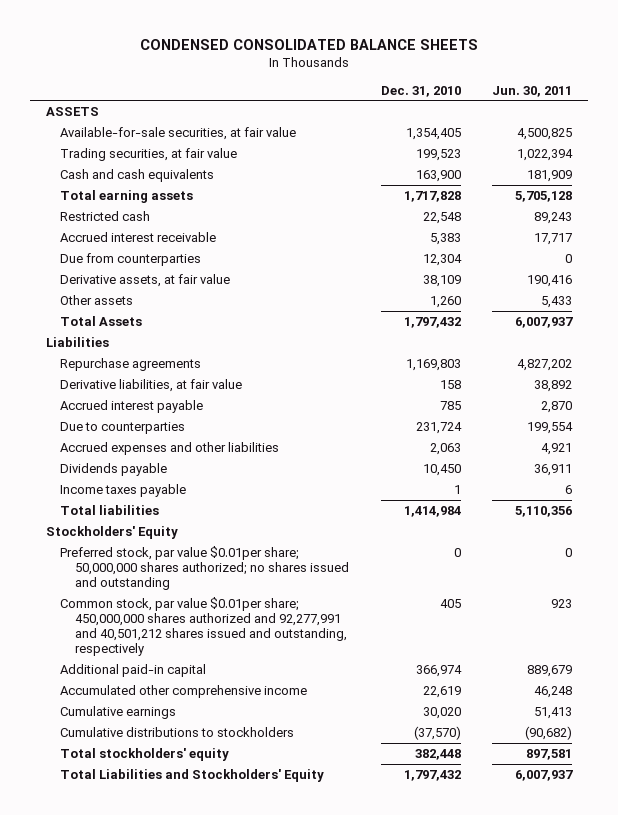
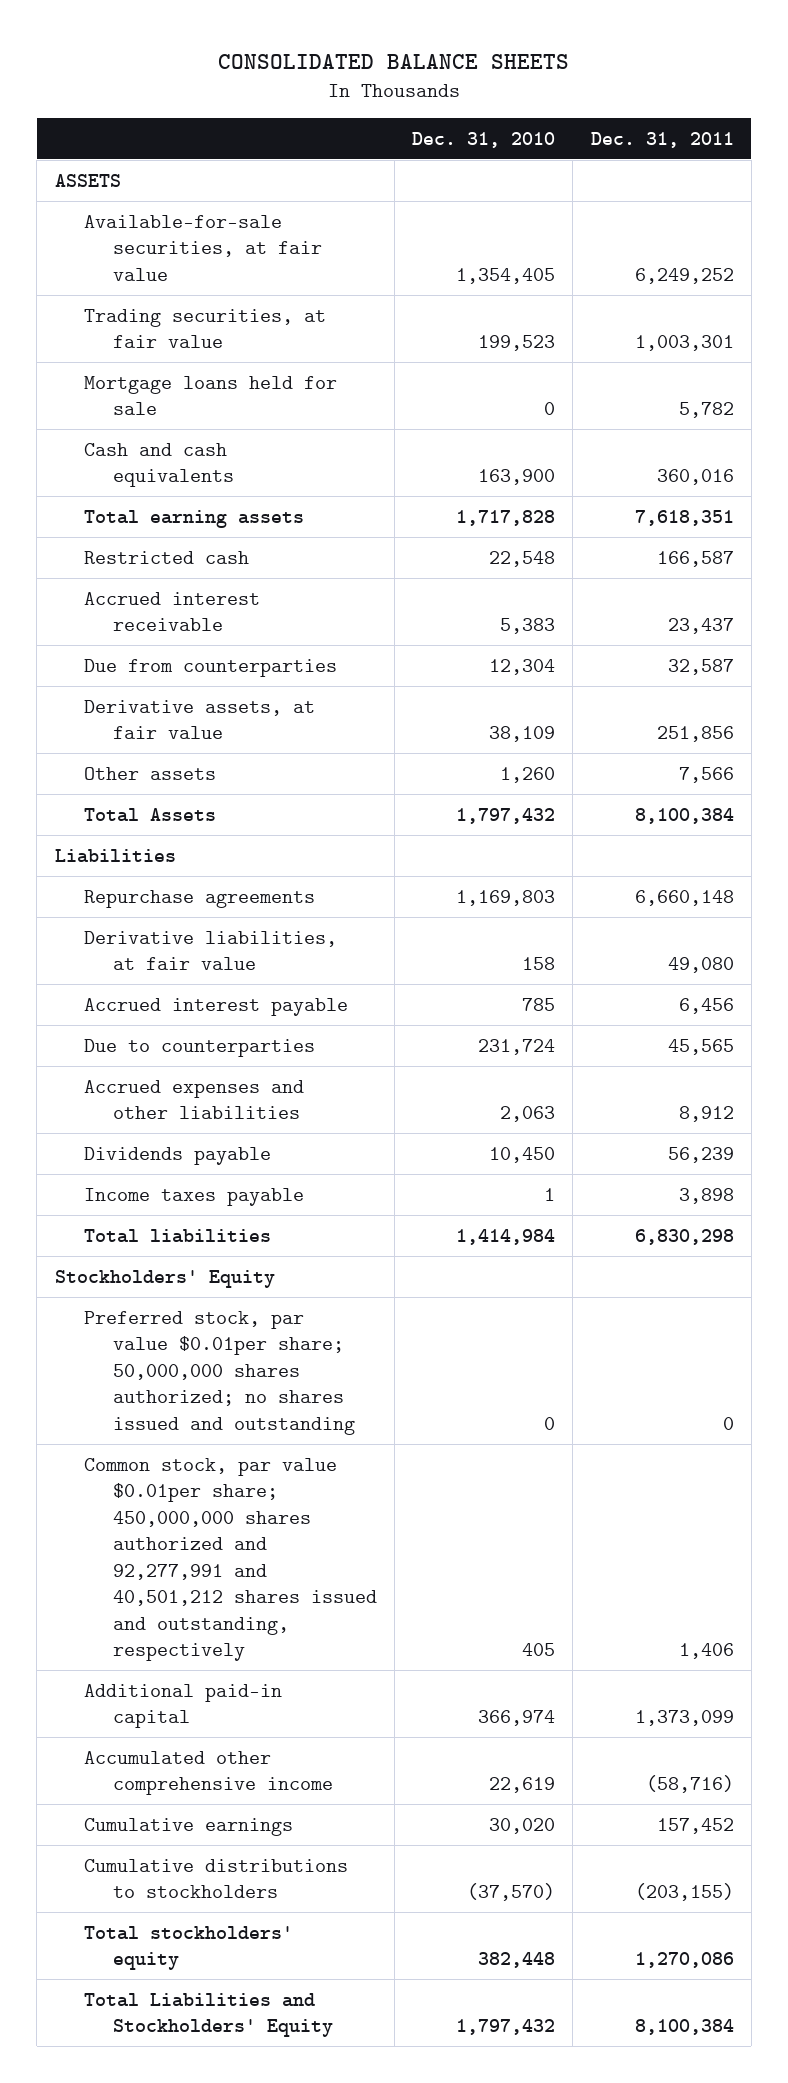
[140,38,479,50] CONDENSED CONSOLIDATED BALANCE SHEETS -> [218,54,570,70] CONSOLIDATED BALANCE SHEETS
[492,85,573,97] Jun. 30, 2011 -> none
none -> [590,131,734,148] Dec. 31, 2011
none -> [83,375,337,416] Mortgage loans held for sale

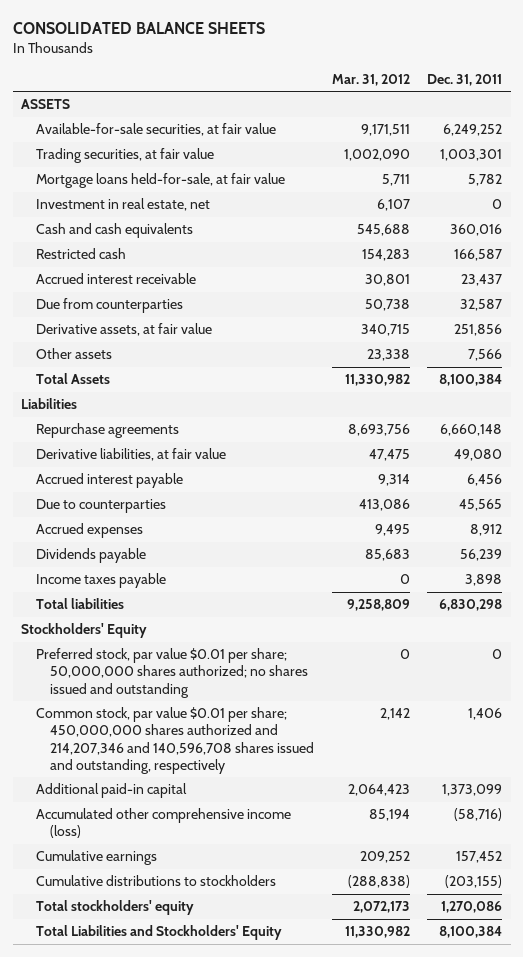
[412,131,556,148] Dec. 31, 2010 -> none
none -> [331,73,410,86] Mar. 31, 2012
[83,375,337,416] Mortgage loans held for sale -> [35,173,285,189] Mortgage loans held-for-sale, at fair value
none -> [35,198,210,212] Investment in real estate, net
[83,509,304,528] Total earning assets -> none
[83,1079,304,1120] Accrued expenses and other liabilities -> [35,523,143,539] Accrued expenses
[83,1310,355,1435] Preferred stock, par value $0.01per share; 50,000,000 shares authorized; no shares issued and outstanding -> [35,648,309,698] Preferred stock, par value $0.01 per share; 50,000,000 shares authorized; no shares issued and outstanding
[83,1457,377,1662] Common stock, par value $0.01per share; 450,000,000 shares authorized and 92,277,991 and 40,501,212 shares issued and outstanding, respectively -> [35,707,315,774] Common stock, par value $0.01 per share; 450,000,000 shares authorized and 214,207,346 and 140,596,708 shares issued and outstanding, respectively
[83,1750,333,1796] Accumulated other comprehensive income -> [35,808,291,839] Accumulated other comprehensive income (loss)

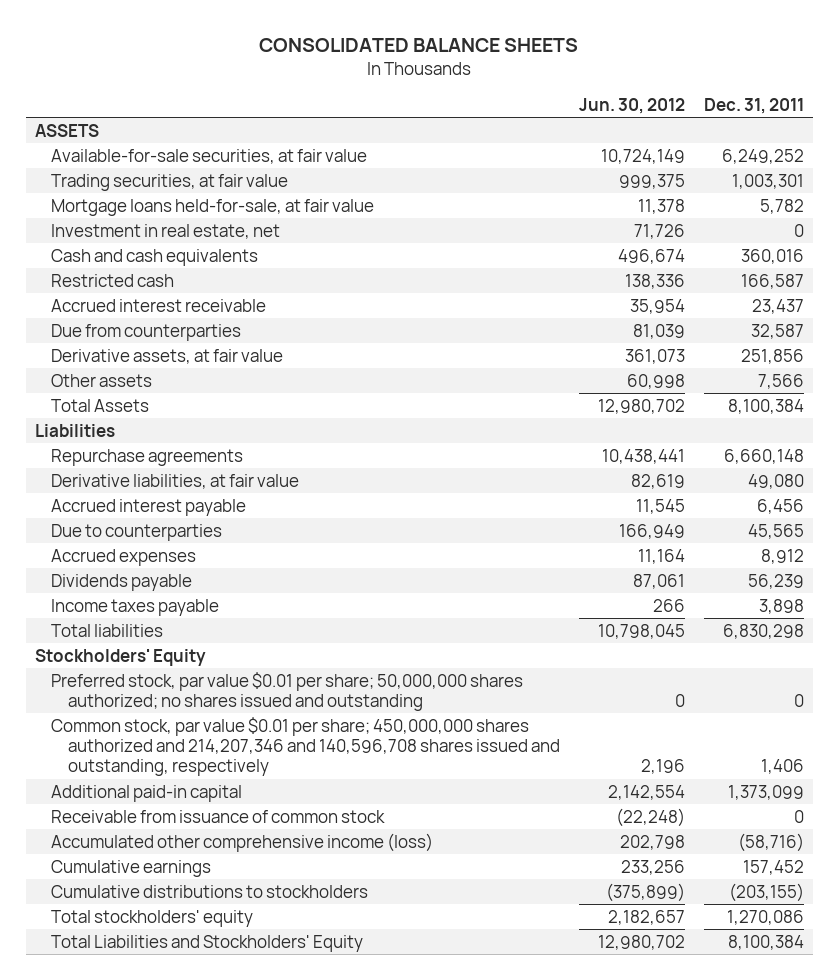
[331,73,410,86] Mar. 31, 2012 -> none
none -> [578,98,685,115] Jun. 30, 2012
none -> [51,809,386,823] Receivable from issuance of common stock

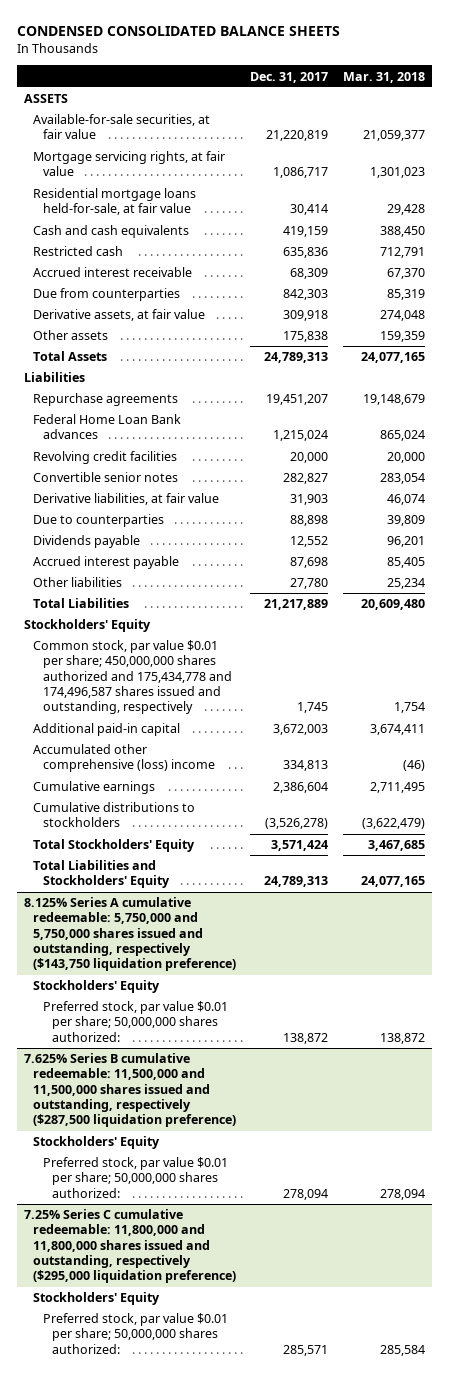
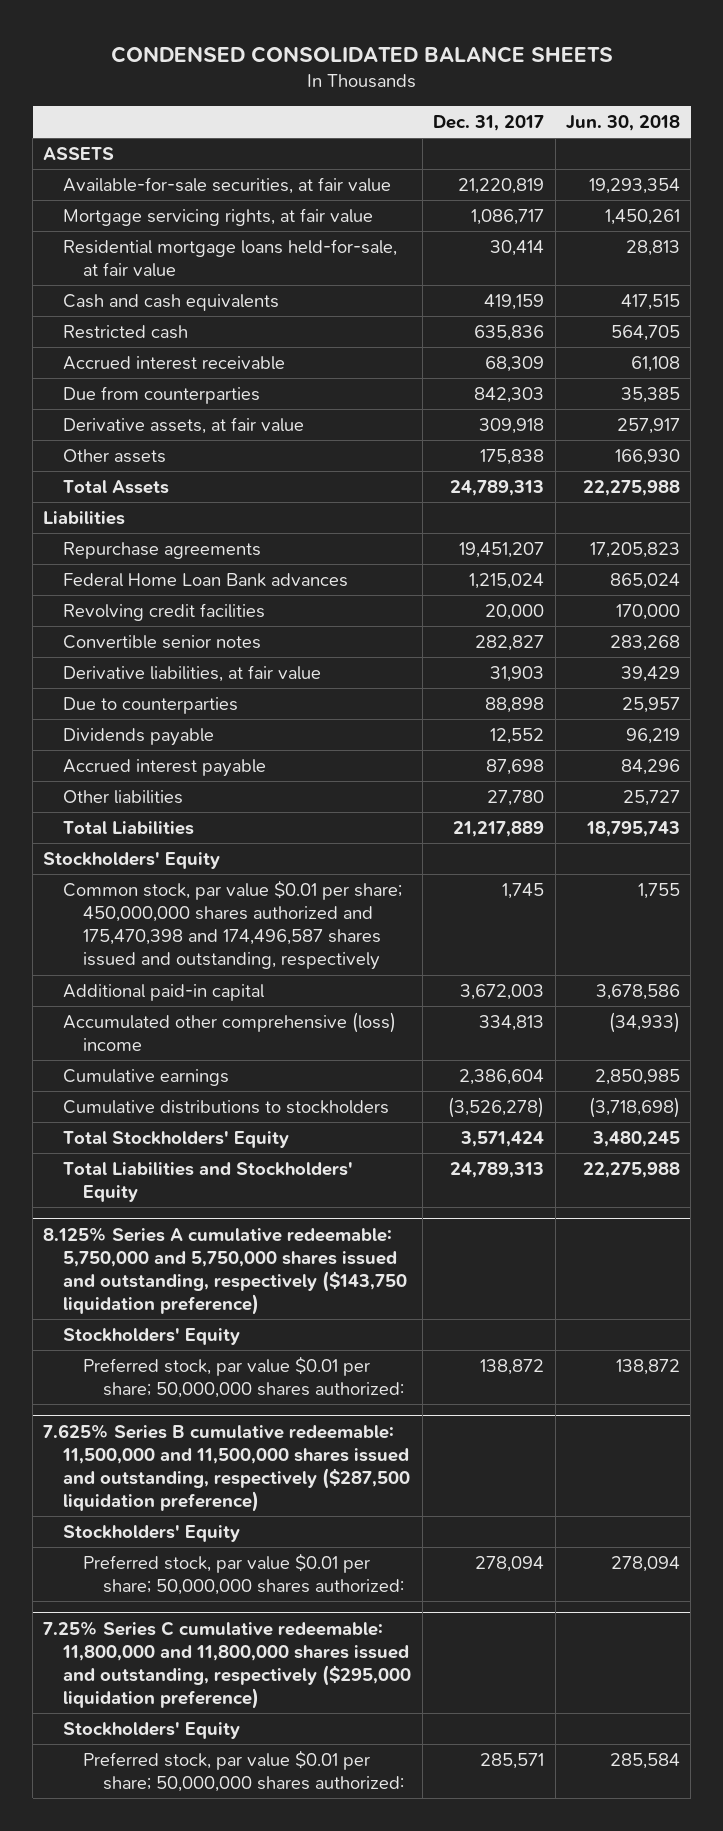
[342,71,425,83] Mar. 31, 2018 -> none
none -> [566,114,681,131] Jun. 30, 2018
[33,640,232,715] Common stock, par value $0.01 per share; 450,000,000 shares authorized and 175,434,778 and 174,496,587 shares issued and outstanding, respectively -> [63,880,403,971] Common stock, par value $0.01 per share; 450,000,000 shares authorized and 175,470,398 and 174,496,587 shares issued and outstanding, respectively

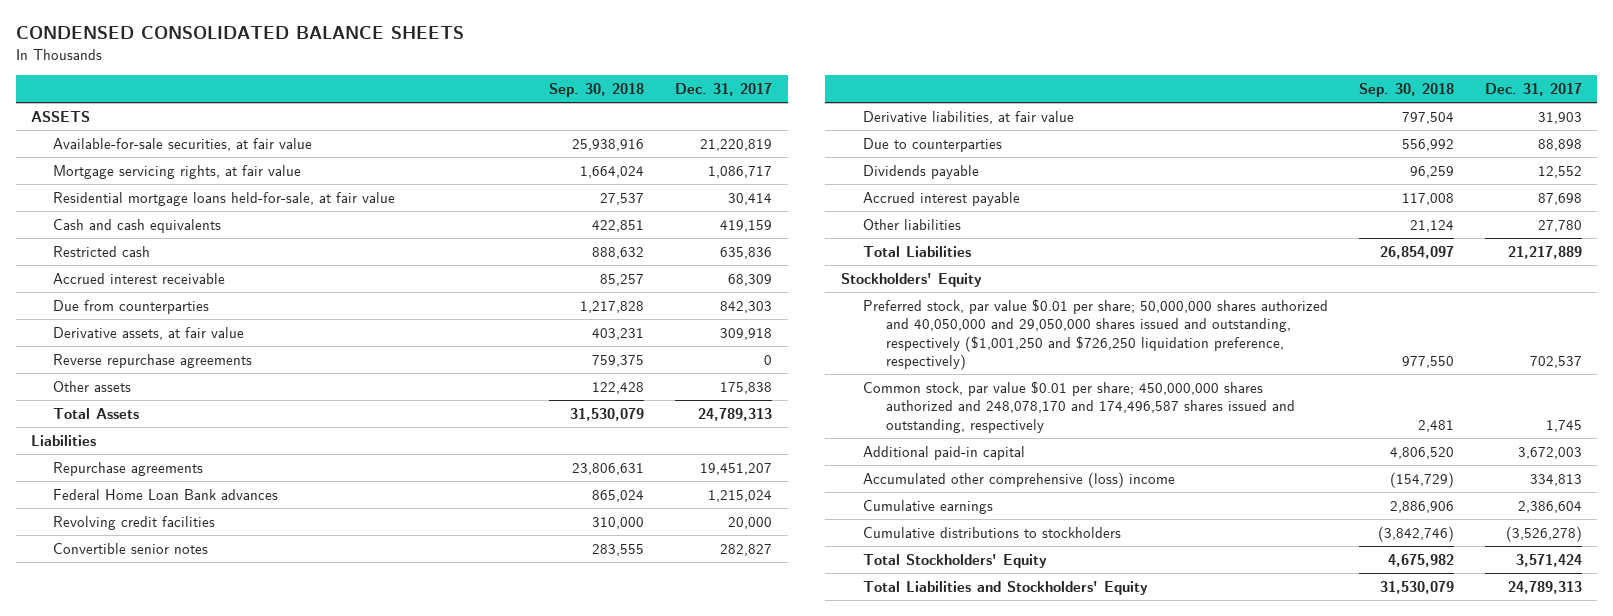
[566,114,681,131] Jun. 30, 2018 -> none
none -> [549,82,645,97] Sep. 30, 2018
none -> [53,354,253,369] Reverse repurchase agreements
none -> [863,299,1329,370] Preferred stock, par value $0.01 per share; 50,000,000 shares authorized and 40,050,000 and 29,050,000 shares issued and outstanding, respectively ($1,001,250 and $726,250 liquidation preference, respectively)
[63,880,403,971] Common stock, par value $0.01 per share; 450,000,000 shares authorized and 175,470,398 and 174,496,587 shares issued and outstanding, respectively -> [863,381,1295,433] Common stock, par value $0.01 per share; 450,000,000 shares authorized and 248,078,170 and 174,496,587 shares issued and outstanding, respectively
[43,1226,408,1315] 8.125% Series A cumulative redeemable: 5,750,000 and 5,750,000 shares issued and outstanding, respectively ($143,750 liquidation preference) -> none
[63,1328,241,1346] Stockholders' Equity -> none
[82,1356,404,1399] Preferred stock, par value $0.01 per share; 50,000,000 shares authorized: -> none
[43,1423,411,1512] 7.625% Series B cumulative redeemable: 11,500,000 and 11,500,000 shares issued and outstanding, respectively ($287,500 liquidation preference) -> none
[63,1525,241,1543] Stockholders' Equity -> none
[82,1553,404,1596] Preferred stock, par value $0.01 per share; 50,000,000 shares authorized: -> none
[43,1620,412,1709] 7.25% Series C cumulative redeemable: 11,800,000 and 11,800,000 shares issued and outstanding, respectively ($295,000 liquidation preference) -> none
[63,1722,241,1740] Stockholders' Equity -> none
[82,1750,404,1793] Preferred stock, par value $0.01 per share; 50,000,000 shares authorized: -> none

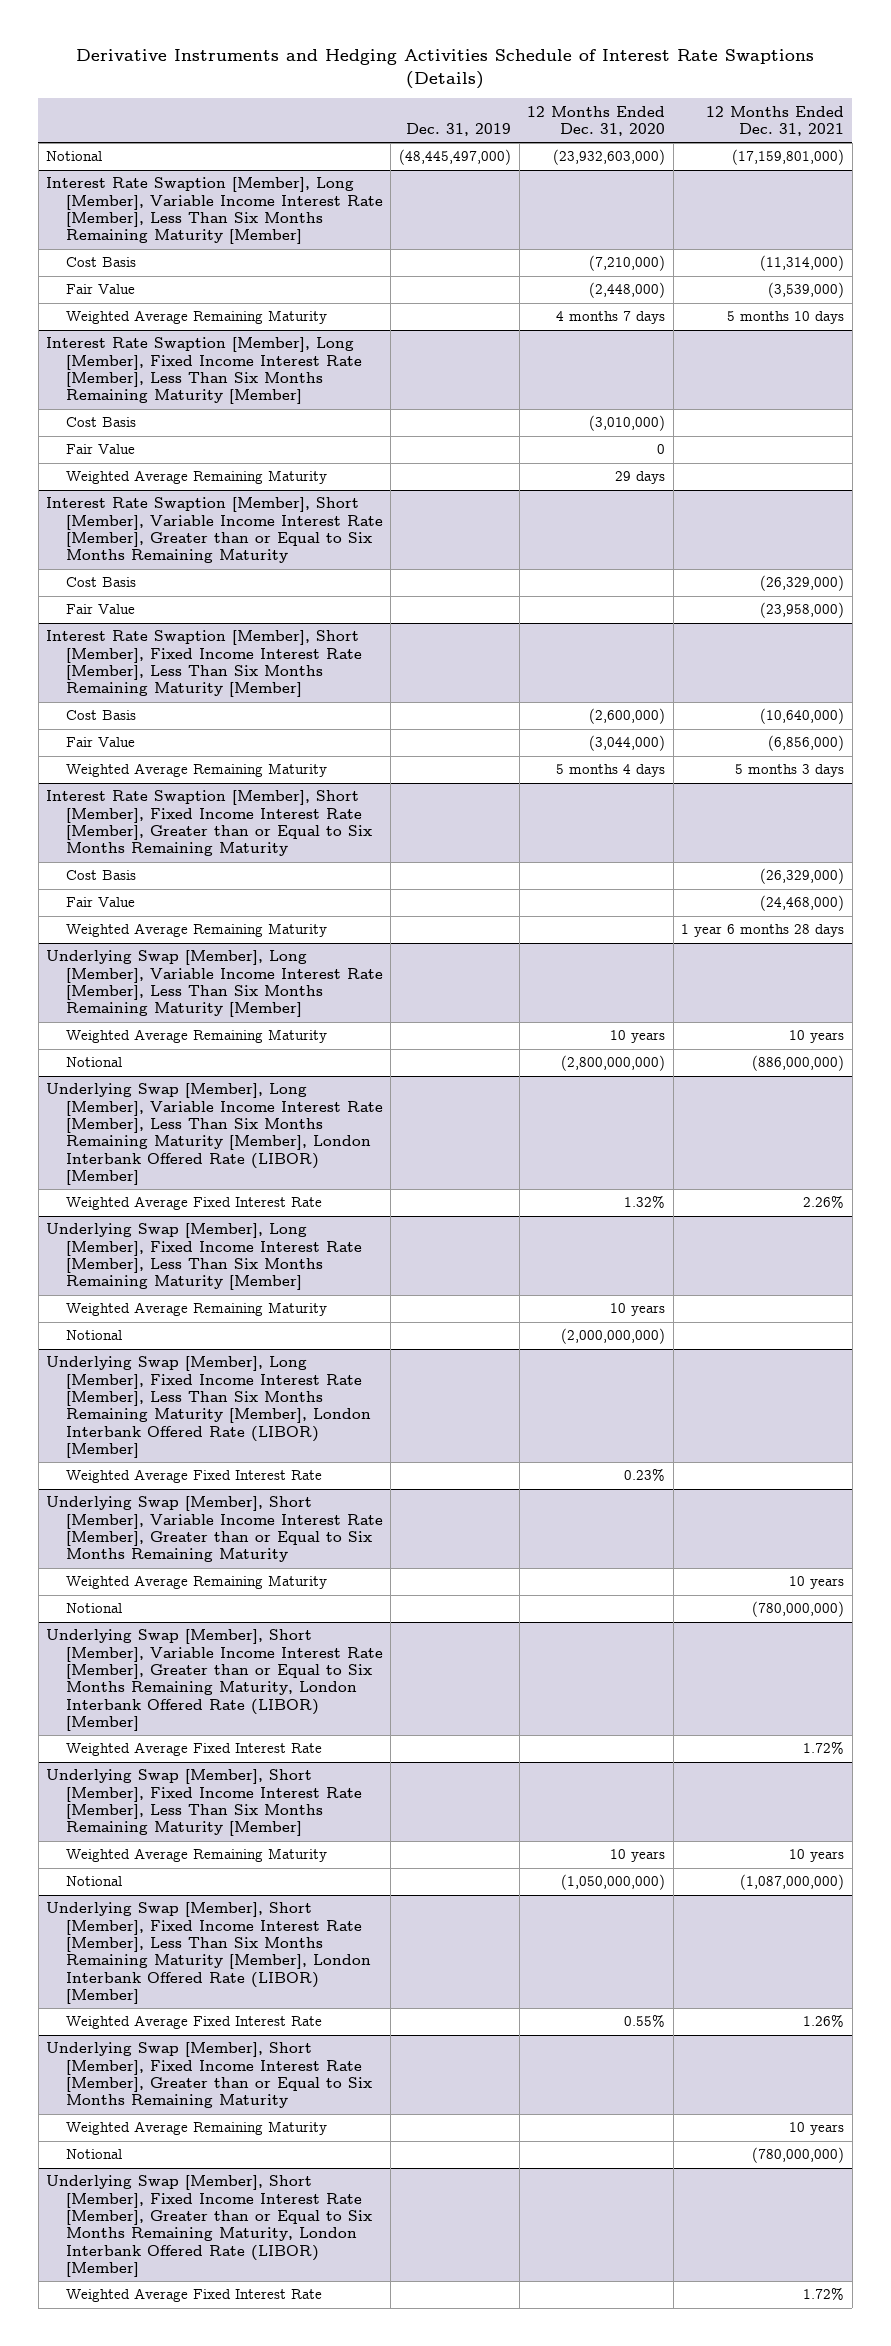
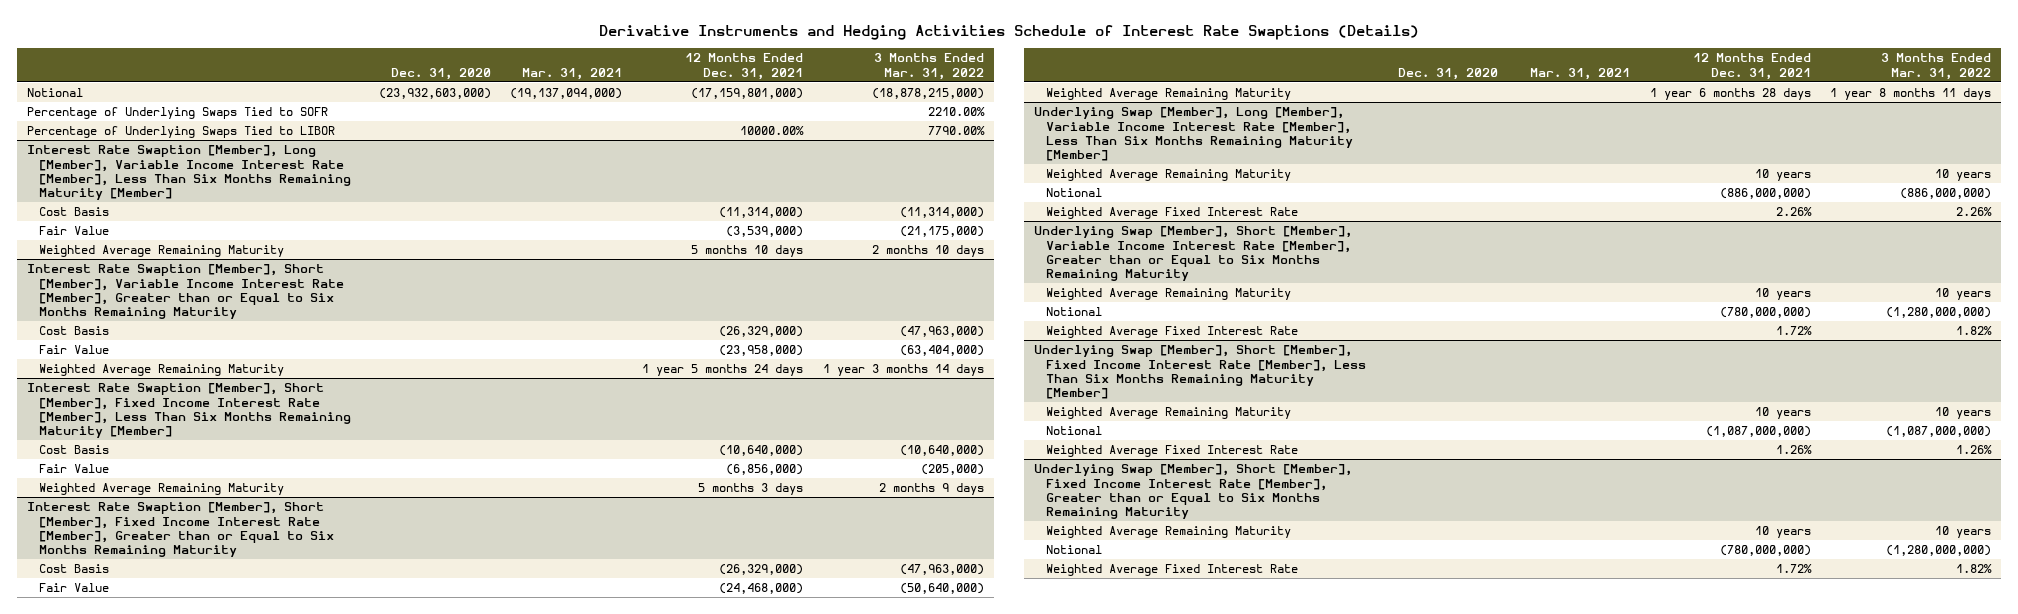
[405,123,511,137] Dec. 31, 2019 -> none
[527,105,666,137] 12 Months Ended Dec. 31, 2020 -> none
none -> [390,67,491,80] Dec. 31, 2020
none -> [522,67,623,80] Mar. 31, 2021
none -> [873,53,984,80] 3 Months Ended Mar. 31, 2022
none -> [26,107,328,120] Percentage of Underlying Swaps Tied to SOFR
none -> [26,126,335,139] Percentage of Underlying Swaps Tied to LIBOR
[46,337,362,405] Interest Rate Swaption [Member], Long [Member], Fixed Income Interest Rate [Member], Less Than Six Months Remaining Maturity [Member] -> none
[65,417,136,428] Cost Basis -> none
[65,444,135,455] Fair Value -> none
[65,470,327,485] Weighted Average Remaining Maturity -> none
none -> [38,364,284,377] Weighted Average Remaining Maturity
[46,1083,383,1185] Underlying Swap [Member], Long [Member], Variable Income Interest Rate [Member], Less Than Six Months Remaining Maturity [Member], London Interbank Offered Rate (LIBOR) [Member] -> none
[46,1223,362,1291] Underlying Swap [Member], Long [Member], Fixed Income Interest Rate [Member], Less Than Six Months Remaining Maturity [Member] -> none
[65,1302,327,1317] Weighted Average Remaining Maturity -> none
[65,1330,122,1341] Notional -> none
[46,1356,371,1458] Underlying Swap [Member], Long [Member], Fixed Income Interest Rate [Member], Less Than Six Months Remaining Maturity [Member], London Interbank Offered Rate (LIBOR) [Member] -> none
[65,1469,322,1484] Weighted Average Fixed Interest Rate -> none
[46,1629,383,1731] Underlying Swap [Member], Short [Member], Variable Income Interest Rate [Member], Greater than or Equal to Six Months Remaining Maturity, London Interbank Offered Rate (LIBOR) [Member] -> none
[46,1902,371,2004] Underlying Swap [Member], Short [Member], Fixed Income Interest Rate [Member], Less Than Six Months Remaining Maturity [Member], London Interbank Offered Rate (LIBOR) [Member] -> none
[46,2175,372,2277] Underlying Swap [Member], Short [Member], Fixed Income Interest Rate [Member], Greater than or Equal to Six Months Remaining Maturity, London Interbank Offered Rate (LIBOR) [Member] -> none

